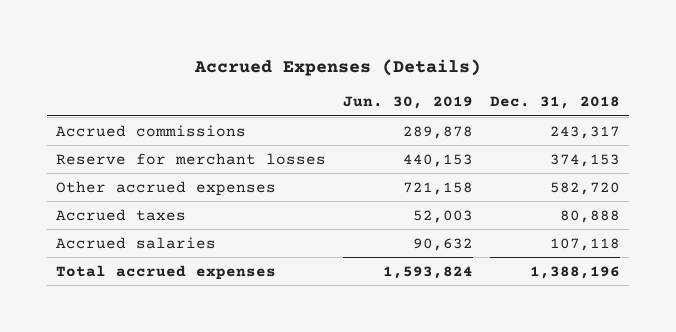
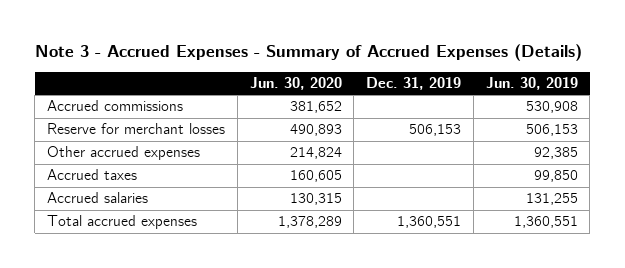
[194,58,482,76] Accrued Expenses (Details) -> [34,44,582,62] Note 3 - Accrued Expenses - Summary of Accrued Expenses (Details)
[490,96,621,110] Dec. 31, 2018 -> none
none -> [249,77,342,91] Jun. 30, 2020
none -> [366,77,462,91] Dec. 31, 2019
[403,125,474,139] 289,878 -> [525,101,578,114] 530,908
[403,153,474,167] 440,153 -> [525,124,578,137] 506,153
[403,181,474,195] 721,158 -> [533,147,578,160] 92,385
[413,209,474,223] 52,003 -> [533,170,578,183] 99,850
[413,237,474,251] 90,632 -> [525,193,578,206] 131,255
[383,265,474,279] 1,593,824 -> [513,216,578,229] 1,360,551

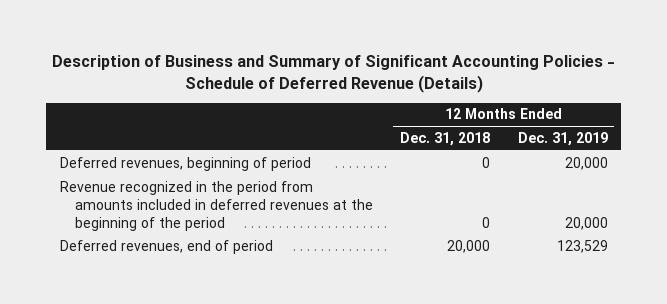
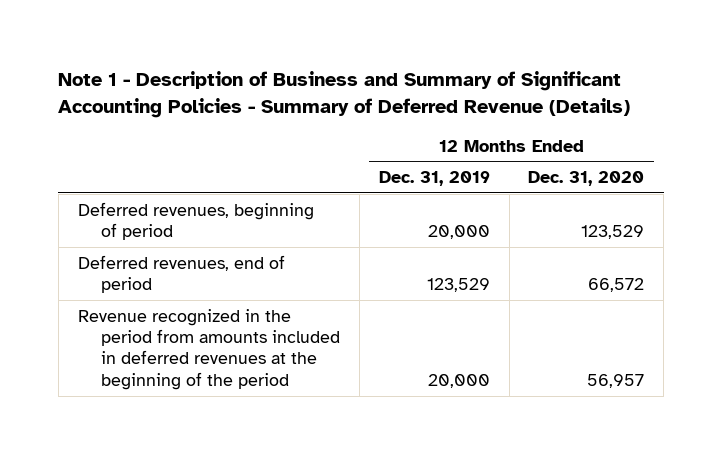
[51,55,615,93] Description of Business and Summary of Significant Accounting Policies - Schedule of Deferred Revenue (Details) -> [58,70,631,118] Note 1 - Description of Business and Summary of Significant Accounting Policies - Summary of Deferred Revenue (Details)
[400,132,491,147] Dec. 31, 2018 -> none
none -> [528,171,645,187] Dec. 31, 2020
[59,180,373,231] Revenue recognized in the period from amounts included in deferred revenues at the beginning of the period -> [77,308,341,390] Revenue recognized in the period from amounts included in deferred revenues at the beginning of the period

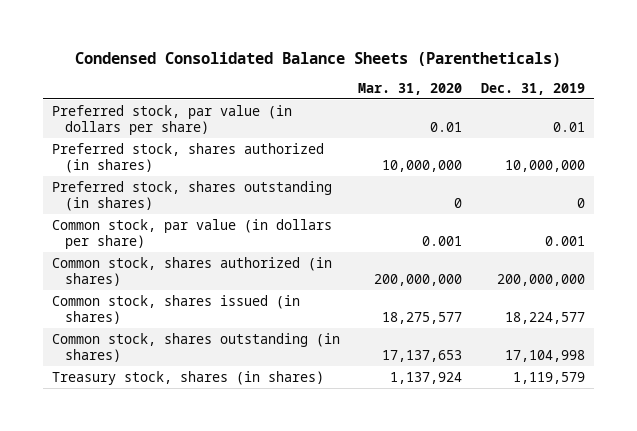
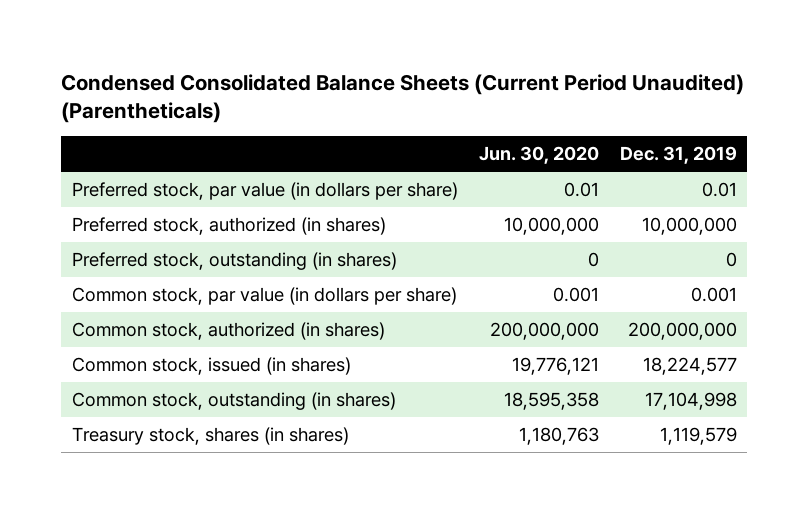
[75,51,562,67] Condensed Consolidated Balance Sheets (Parentheticals) -> [61,73,745,123] Condensed Consolidated Balance Sheets (Current Period Unaudited) (Parentheticals)
[358,82,463,95] Mar. 31, 2020 -> none
none -> [478,146,599,165] Jun. 30, 2020
[51,142,324,174] Preferred stock, shares authorized (in shares) -> [71,216,386,235] Preferred stock, authorized (in shares)
[51,180,332,212] Preferred stock, shares outstanding (in shares) -> [71,251,397,270] Preferred stock, outstanding (in shares)
[51,256,332,287] Common stock, shares authorized (in shares) -> [71,321,385,340] Common stock, authorized (in shares)
[51,294,300,325] Common stock, shares issued (in shares) -> [71,356,351,375] Common stock, issued (in shares)
[51,332,340,363] Common stock, shares outstanding (in shares) -> [71,391,396,410] Common stock, outstanding (in shares)

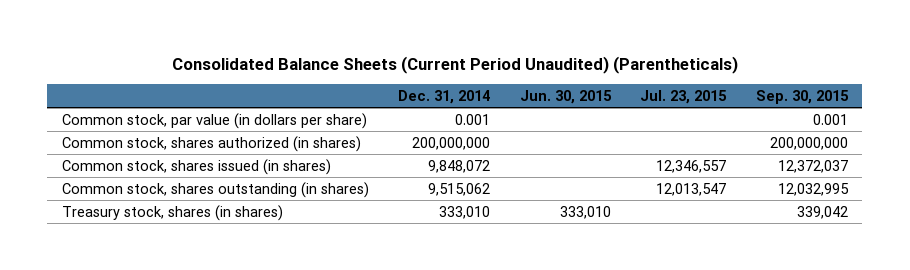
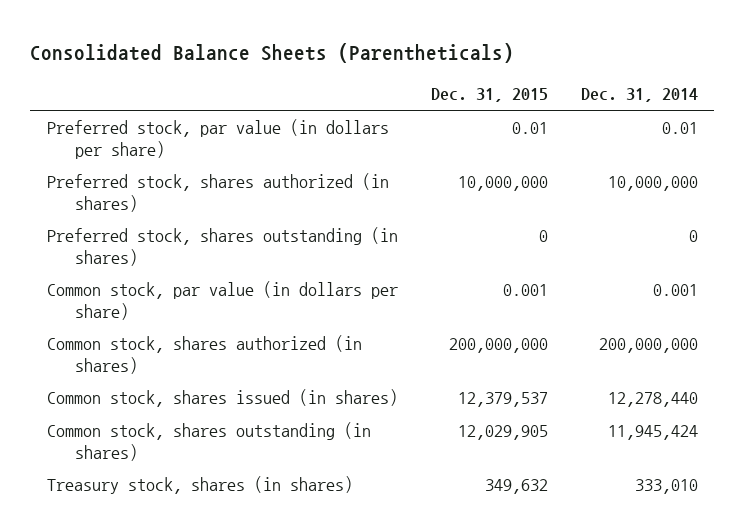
[171,55,738,74] Consolidated Balance Sheets (Current Period Unaudited) (Parentheticals) -> [30,42,515,63] Consolidated Balance Sheets (Parentheticals)
[519,89,612,104] Jun. 30, 2015 -> none
[640,89,728,104] Jul. 23, 2015 -> none
[755,89,849,104] Sep. 30, 2015 -> none
none -> [430,88,548,103] Dec. 31, 2015
none -> [46,119,389,159] Preferred stock, par value (in dollars per share)
none -> [46,173,389,212] Preferred stock, shares authorized (in shares)
none -> [46,227,398,266] Preferred stock, shares outstanding (in shares)
[428,159,491,173] 9,848,072 -> [607,392,698,408] 12,278,440
[428,182,491,196] 9,515,062 -> [607,425,698,441] 11,945,424

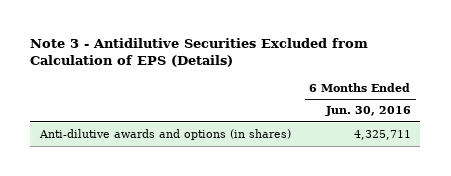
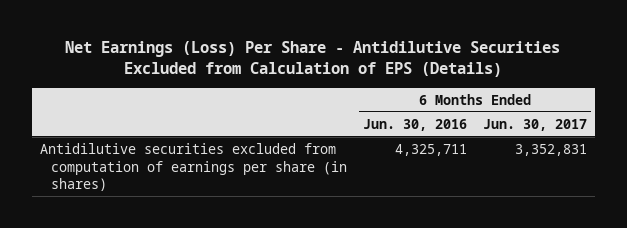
[30,37,369,68] Note 3 - Antidilutive Securities Excluded from Calculation of EPS (Details) -> [65,41,561,78] Net Earnings (Loss) Per Share - Antidilutive Securities Excluded from Calculation of EPS (Details)
none -> [483,118,588,131] Jun. 30, 2017
[38,129,291,141] Anti-dilutive awards and options (in shares) -> [39,142,348,192] Antidilutive securities excluded from computation of earnings per share (in shares)

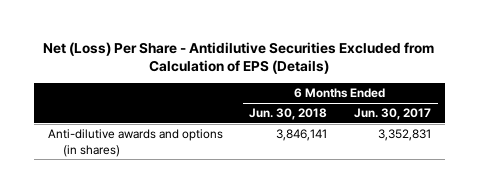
[65,41,561,78] Net Earnings (Loss) Per Share - Antidilutive Securities Excluded from Calculation of EPS (Details) -> [43,41,435,75] Net (Loss) Per Share - Antidilutive Securities Excluded from Calculation of EPS (Details)
[363,118,468,131] Jun. 30, 2016 -> none
none -> [249,108,328,121] Jun. 30, 2018
[39,142,348,192] Antidilutive securities excluded from computation of earnings per share (in shares) -> [47,129,223,157] Anti-dilutive awards and options (in shares)

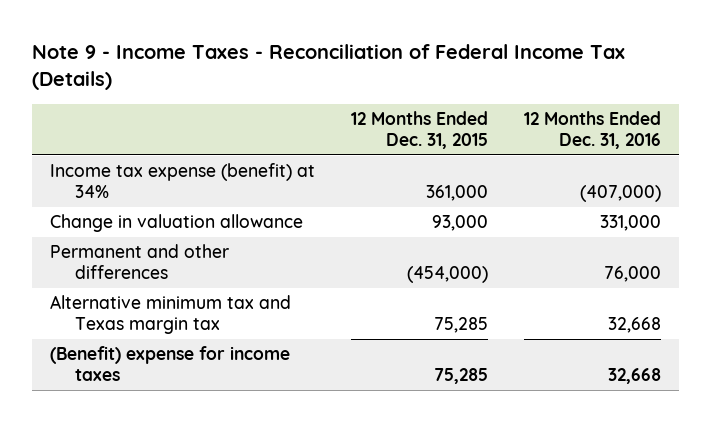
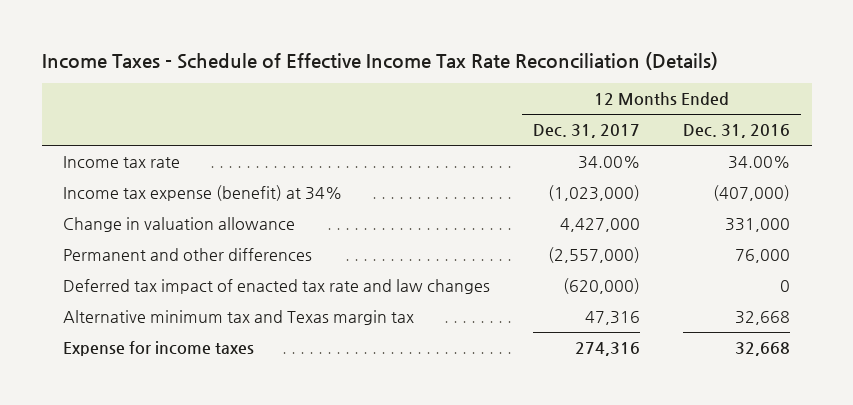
[32,44,626,91] Note 9 - Income Taxes - Reconciliation of Federal Income Tax (Details) -> [41,51,718,70] Income Taxes - Schedule of Effective Income Tax Rate Reconciliation (Details)
[350,110,488,149] 12 Months Ended Dec. 31, 2015 -> none
none -> [533,124,641,139] Dec. 31, 2017
none -> [63,156,181,169] Income tax rate
none -> [63,279,491,295] Deferred tax impact of enacted tax rate and law changes
[50,346,291,382] (Benefit) expense for income taxes -> [63,341,255,357] Expense for income taxes

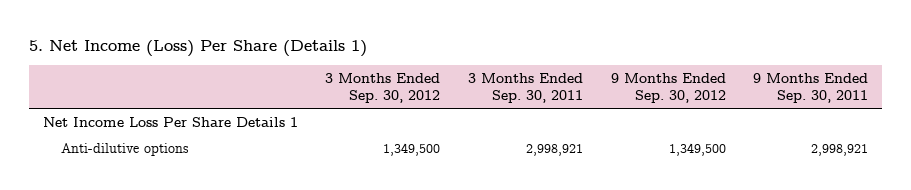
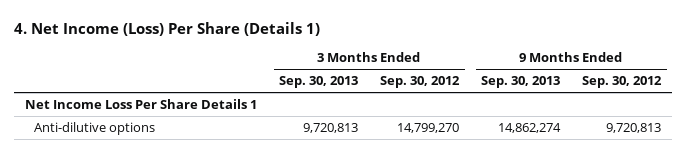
[28,39,367,57] 5. Net Income (Loss) Per Share (Details 1) -> [13,21,320,36] 4. Net Income (Loss) Per Share (Details 1)
[468,72,584,103] 3 Months Ended Sep. 30, 2011 -> none
[753,72,869,103] 9 Months Ended Sep. 30, 2011 -> none
none -> [279,76,359,89] Sep. 30, 2013
none -> [481,76,561,89] Sep. 30, 2013
[383,143,441,157] 1,349,500 -> [397,122,460,133] 14,799,270
[668,143,726,157] 1,349,500 -> [606,122,662,133] 9,720,813

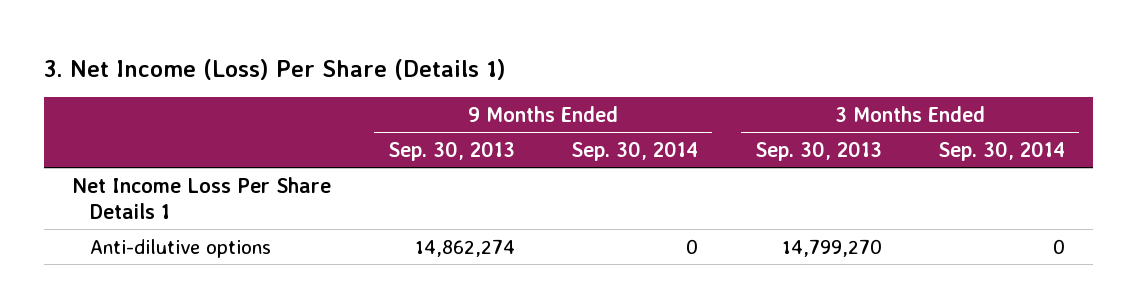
[13,21,320,36] 4. Net Income (Loss) Per Share (Details 1) -> [44,58,507,80] 3. Net Income (Loss) Per Share (Details 1)
[380,76,461,89] Sep. 30, 2012 -> none
[582,76,663,89] Sep. 30, 2012 -> none
none -> [571,140,699,161] Sep. 30, 2014
none -> [938,140,1066,161] Sep. 30, 2014
[303,122,359,133] 9,720,813 -> [781,238,882,257] 14,799,270

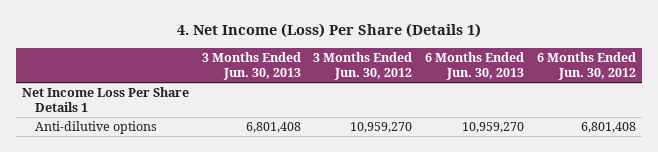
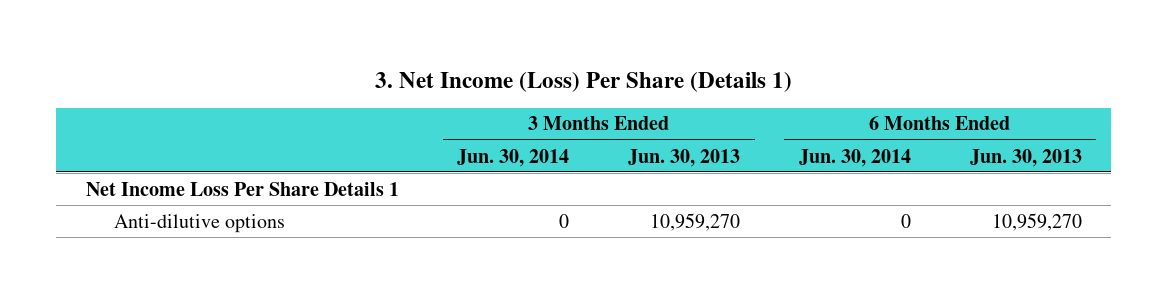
[176,23,481,39] 4. Net Income (Loss) Per Share (Details 1) -> [374,71,792,92] 3. Net Income (Loss) Per Share (Details 1)
[313,51,413,81] 3 Months Ended Jun. 30, 2012 -> none
[536,51,636,81] 6 Months Ended Jun. 30, 2012 -> none
none -> [457,148,570,167] Jun. 30, 2014
none -> [798,148,911,167] Jun. 30, 2014
[245,121,301,133] 6,801,408 -> [650,212,741,231] 10,959,270

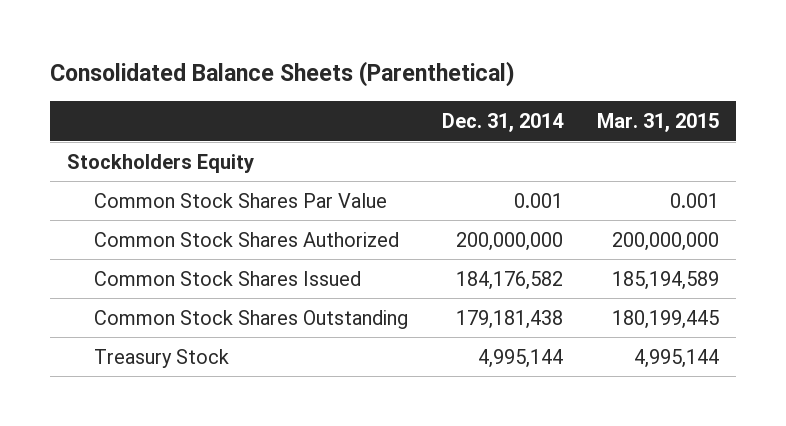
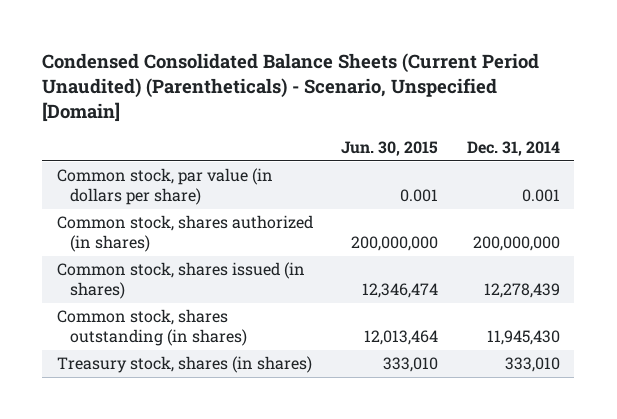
[50,61,516,88] Consolidated Balance Sheets (Parenthetical) -> [42,52,540,122] Condensed Consolidated Balance Sheets (Current Period Unaudited) (Parentheticals) - Scenario, Unspecified [Domain]
[596,112,719,132] Mar. 31, 2015 -> none
none -> [341,141,439,157] Jun. 30, 2015
[67,153,255,173] Stockholders Equity -> none
[94,192,388,208] Common Stock Shares Par Value -> [56,168,273,206] Common stock, par value (in dollars per share)
[94,231,400,247] Common Stock Shares Authorized -> [56,215,313,253] Common stock, shares authorized (in shares)
[94,270,362,286] Common Stock Shares Issued -> [56,262,305,300] Common stock, shares issued (in shares)
[455,270,563,290] 184,176,582 -> [484,283,561,299] 12,278,439
[94,309,409,329] Common Stock Shares Outstanding -> [56,309,247,347] Common stock, shares outstanding (in shares)
[455,309,563,329] 179,181,438 -> [487,330,561,346] 11,945,430
[94,348,230,368] Treasury Stock -> [56,356,312,374] Treasury stock, shares (in shares)
[477,348,563,368] 4,995,144 -> [505,357,561,373] 333,010

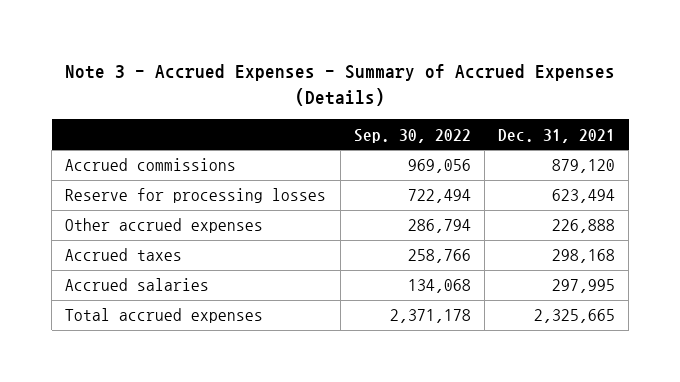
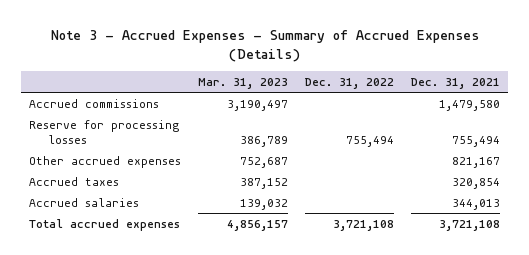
[353,128,471,143] Sep. 30, 2022 -> none
none -> [198,77,289,89] Mar. 31, 2023
none -> [304,77,394,89] Dec. 31, 2022
[551,159,615,174] 879,120 -> [438,99,500,111] 1,479,580
[551,189,615,204] 623,494 -> [451,135,500,147] 755,494
[551,219,615,234] 226,888 -> [451,156,500,168] 821,167
[551,249,615,264] 298,168 -> [451,177,500,189] 320,854
[551,279,615,294] 297,995 -> [451,198,500,210] 344,013
[533,309,615,324] 2,325,665 -> [438,219,500,231] 3,721,108

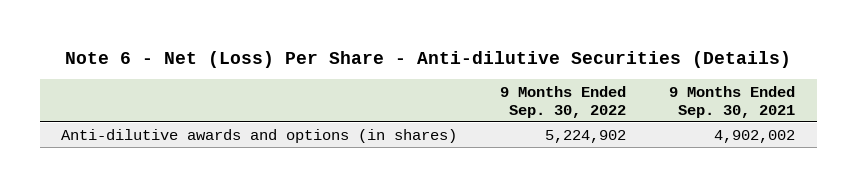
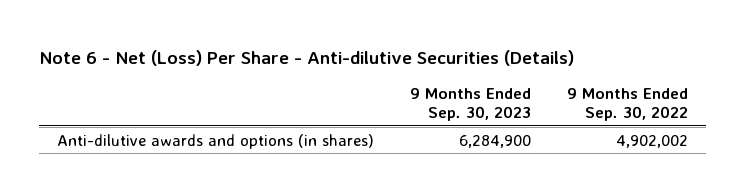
[669,85,796,118] 9 Months Ended Sep. 30, 2021 -> none
none -> [409,88,531,122] 9 Months Ended Sep. 30, 2023
[545,130,627,144] 5,224,902 -> [615,134,688,148] 4,902,002

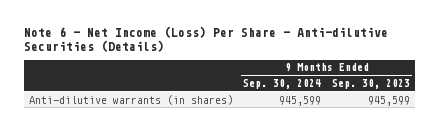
[38,50,574,67] Note 6 - Net (Loss) Per Share - Anti-dilutive Securities (Details) -> [23,26,388,52] Note 6 - Net Income (Loss) Per Share - Anti-dilutive Securities (Details)
[566,88,688,122] 9 Months Ended Sep. 30, 2022 -> none
none -> [243,78,322,89] Sep. 30, 2024
[56,133,374,149] Anti-dilutive awards and options (in shares) -> [28,94,233,105] Anti-dilutive warrants (in shares)
[458,134,531,148] 6,284,900 -> [367,95,410,106] 945,599

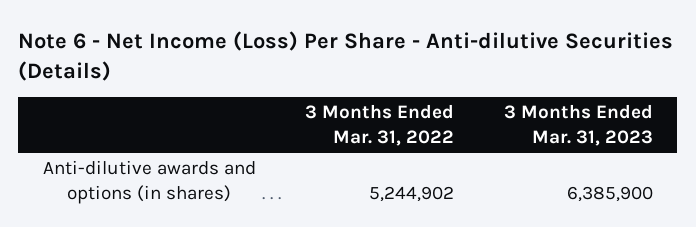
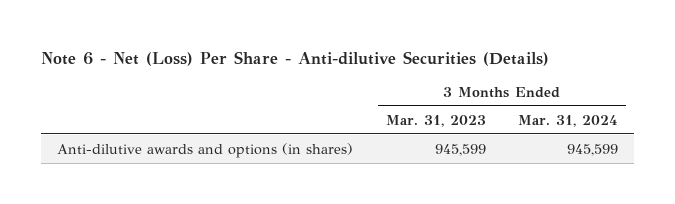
[18,30,674,81] Note 6 - Net Income (Loss) Per Share - Anti-dilutive Securities (Details) -> [41,50,550,66] Note 6 - Net (Loss) Per Share - Anti-dilutive Securities (Details)
[305,104,455,146] 3 Months Ended Mar. 31, 2022 -> none
none -> [517,114,618,127] Mar. 31, 2024
[566,186,653,203] 6,385,900 -> [434,143,486,156] 945,599

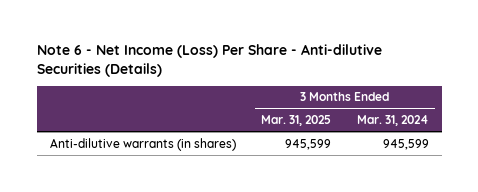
[41,50,550,66] Note 6 - Net (Loss) Per Share - Anti-dilutive Securities (Details) -> [36,44,382,77] Note 6 - Net Income (Loss) Per Share - Anti-dilutive Securities (Details)
[385,114,486,127] Mar. 31, 2023 -> none
none -> [261,115,332,127] Mar. 31, 2025
[57,142,354,158] Anti-dilutive awards and options (in shares) -> [49,137,236,151] Anti-dilutive warrants (in shares)

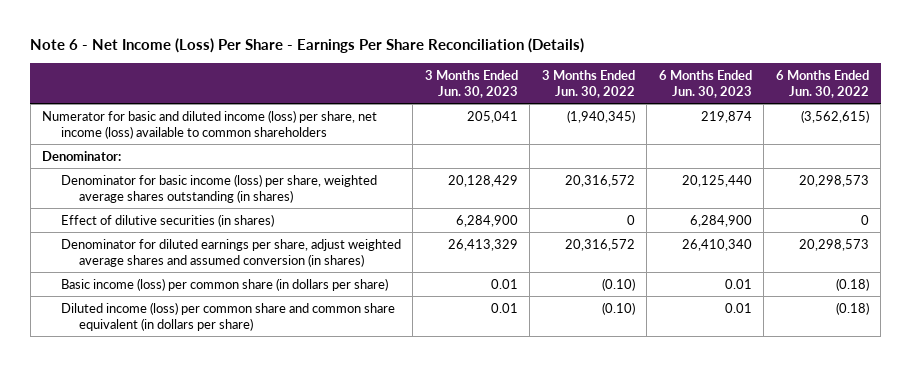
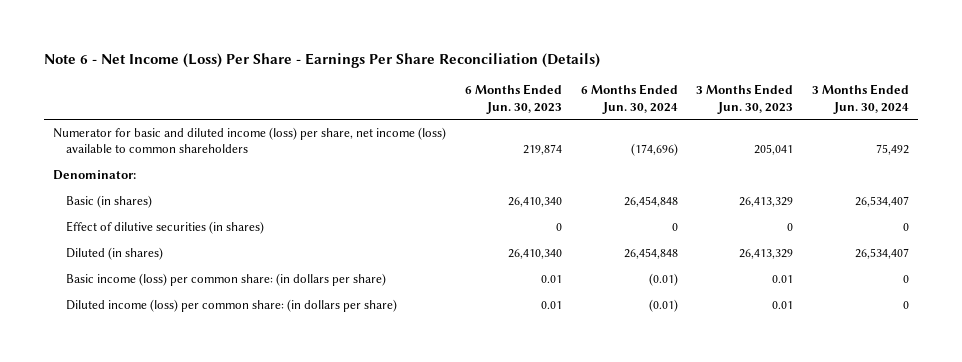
[541,69,635,99] 3 Months Ended Jun. 30, 2022 -> none
[775,69,869,99] 6 Months Ended Jun. 30, 2022 -> none
none -> [580,84,678,114] 6 Months Ended Jun. 30, 2024
none -> [811,84,909,114] 3 Months Ended Jun. 30, 2024
[60,173,377,203] Denominator for basic income (loss) per share, weighted average shares outstanding (in shares) -> [65,195,152,209] Basic (in shares)
[447,174,518,187] 20,128,429 -> [739,197,794,208] 26,413,329
[681,174,752,187] 20,125,440 -> [507,197,562,208] 26,410,340
[455,214,518,227] 6,284,900 -> [787,223,794,232] 0
[689,214,752,227] 6,284,900 -> [555,223,562,232] 0
[60,238,401,267] Denominator for diluted earnings per share, adjust weighted average shares and assumed conversion (in shares) -> [65,247,163,261] Diluted (in shares)
[60,277,388,291] Basic income (loss) per common share (in dollars per share) -> [65,273,386,287] Basic income (loss) per common share: (in dollars per share)
[60,301,395,331] Diluted income (loss) per common share and common share equivalent (in dollars per share) -> [65,299,397,313] Diluted income (loss) per common share: (in dollars per share)

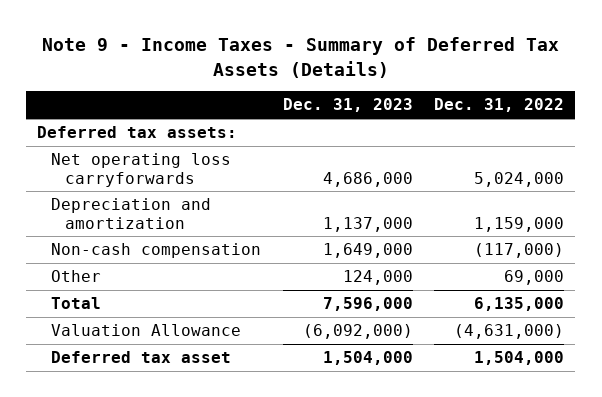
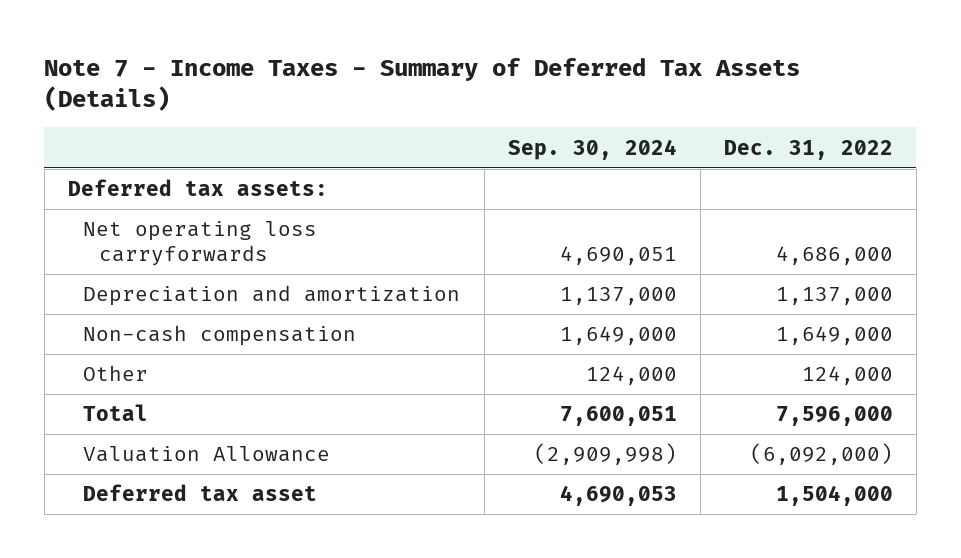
[41,36,559,78] Note 9 - Income Taxes - Summary of Deferred Tax Assets (Details) -> [44,57,801,112] Note 7 - Income Taxes - Summary of Deferred Tax Assets (Details)
[282,98,413,113] Dec. 31, 2023 -> none
none -> [507,138,677,160] Sep. 30, 2024
[474,171,565,187] 5,024,000 -> [775,245,893,265] 4,686,000
[474,216,565,232] 1,159,000 -> [775,287,893,306] 1,137,000
[474,243,565,259] (117,000) -> [775,326,893,346] 1,649,000
[504,270,565,286] 69,000 -> [801,366,893,386] 124,000
[474,297,565,312] 6,135,000 -> [775,406,893,427] 7,596,000
[454,324,565,340] (4,631,000) -> [749,443,893,466] (6,092,000)

